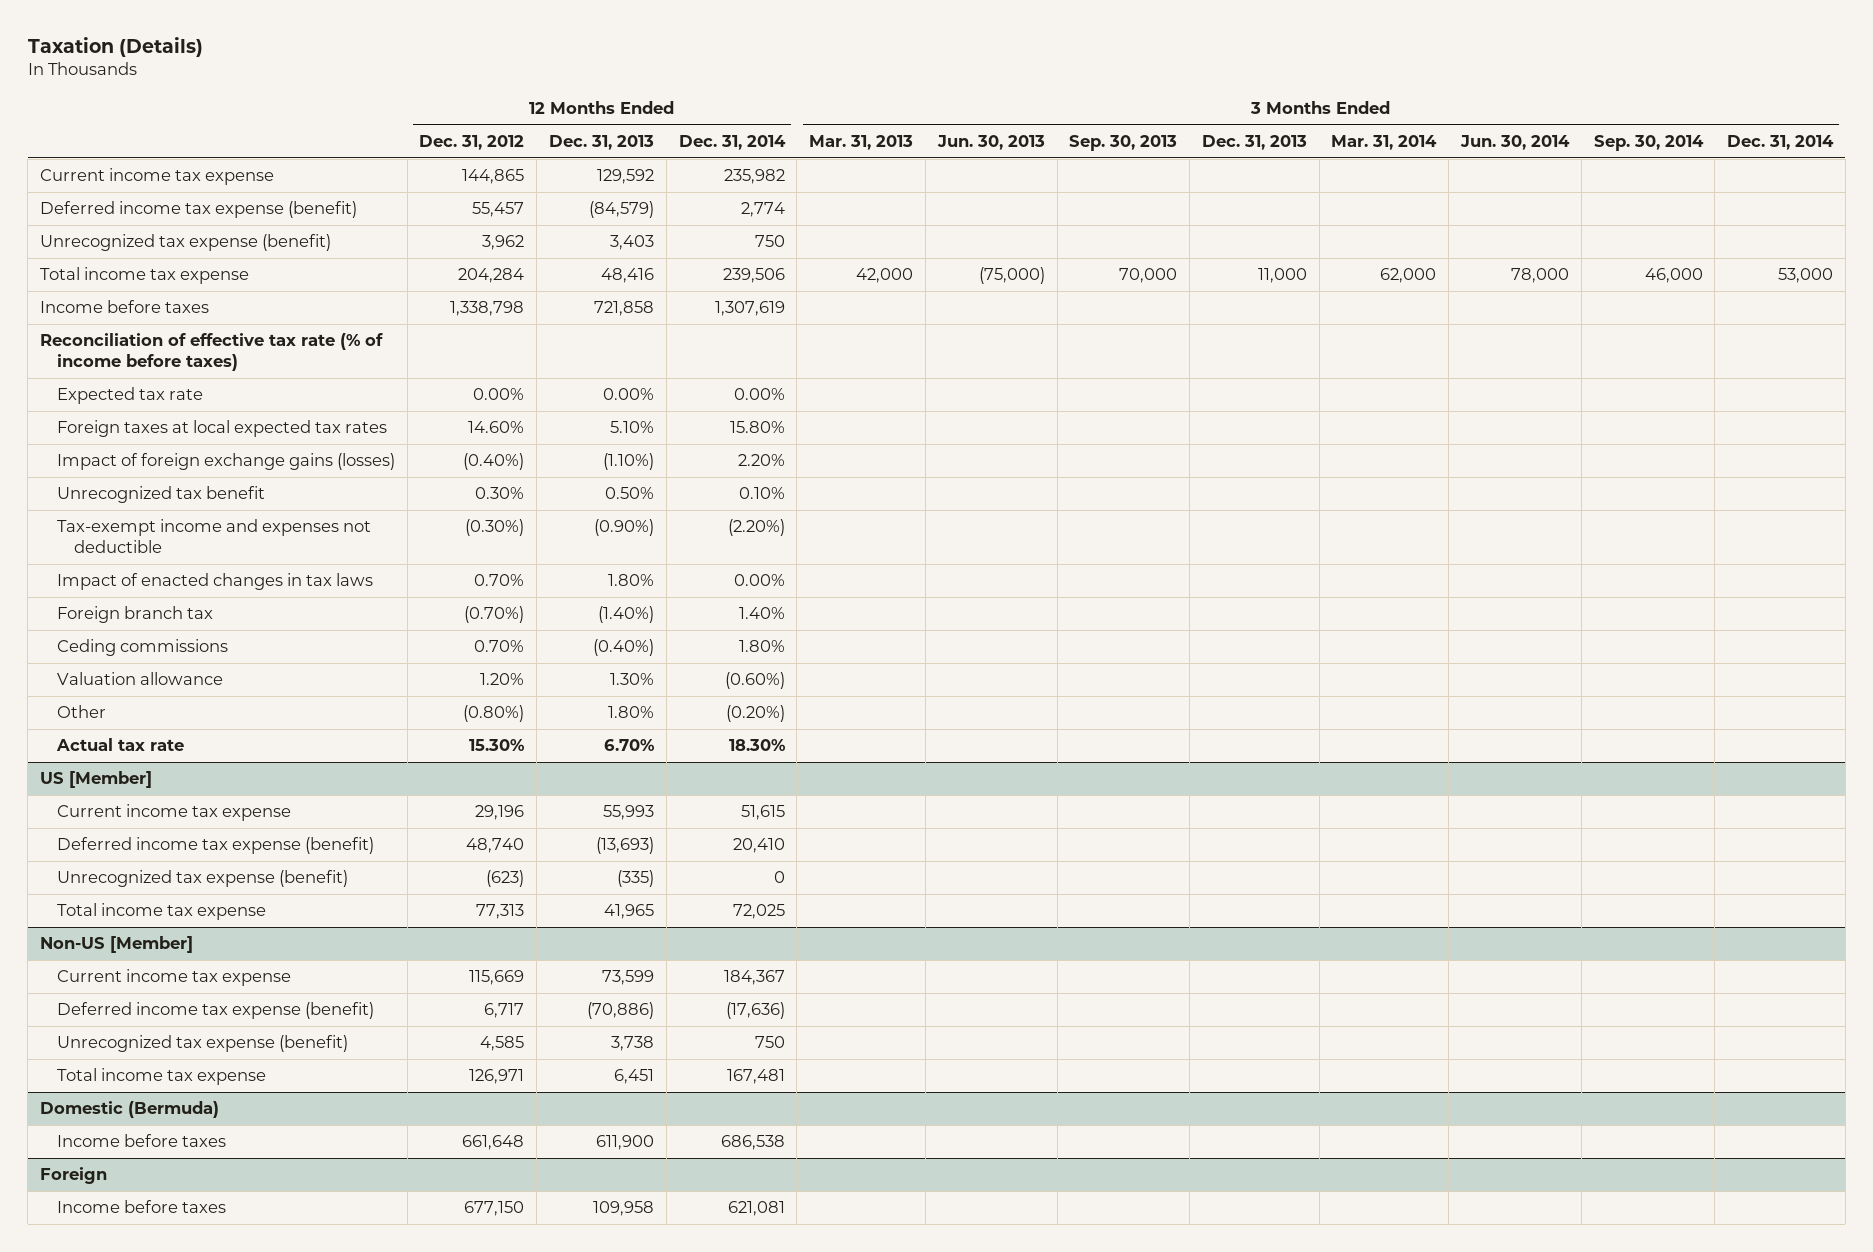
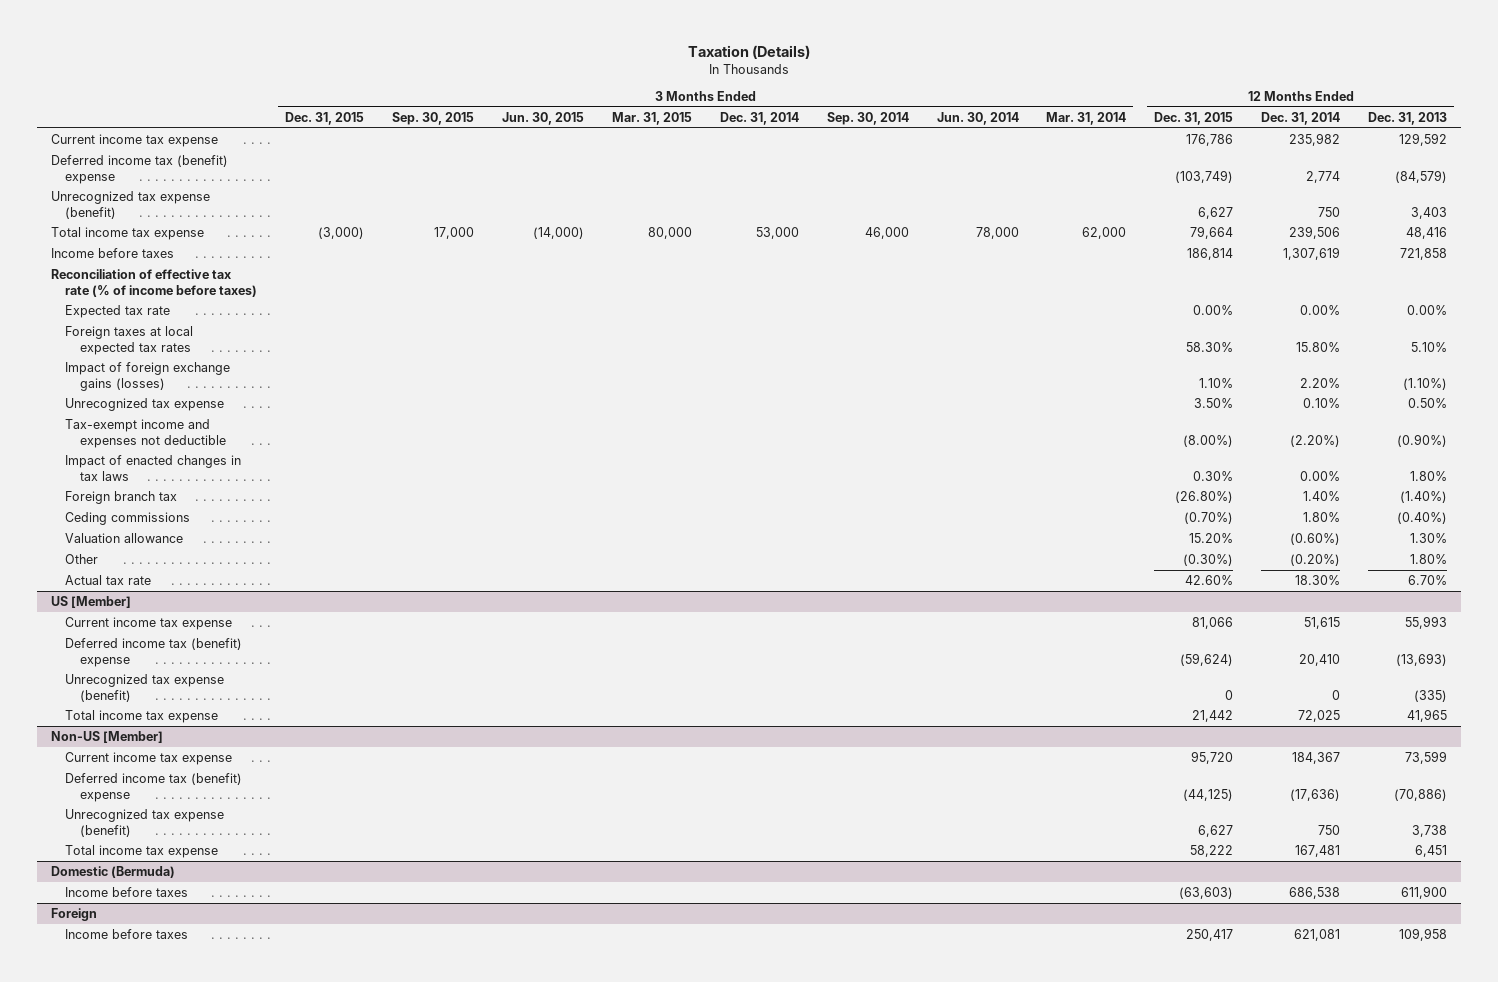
[419,135,525,151] Dec. 31, 2012 -> none
[809,135,914,151] Mar. 31, 2013 -> none
[936,135,1045,151] Jun. 30, 2013 -> none
[1069,135,1178,152] Sep. 30, 2013 -> none
[1201,135,1307,151] Dec. 31, 2013 -> none
none -> [285,111,365,125] Dec. 31, 2015
none -> [392,111,475,125] Sep. 30, 2015
none -> [501,111,584,125] Jun. 30, 2015
none -> [611,111,692,125] Mar. 31, 2015
none -> [1154,111,1234,125] Dec. 31, 2015
[40,201,358,219] Deferred income tax expense (benefit) -> [50,154,228,184] Deferred income tax (benefit) expense
[56,486,265,504] Unrecognized tax benefit -> [65,397,225,411] Unrecognized tax expense
[56,837,374,855] Deferred income tax expense (benefit) -> [65,637,243,667] Deferred income tax (benefit) expense
[56,1002,374,1020] Deferred income tax expense (benefit) -> [65,772,243,802] Deferred income tax (benefit) expense

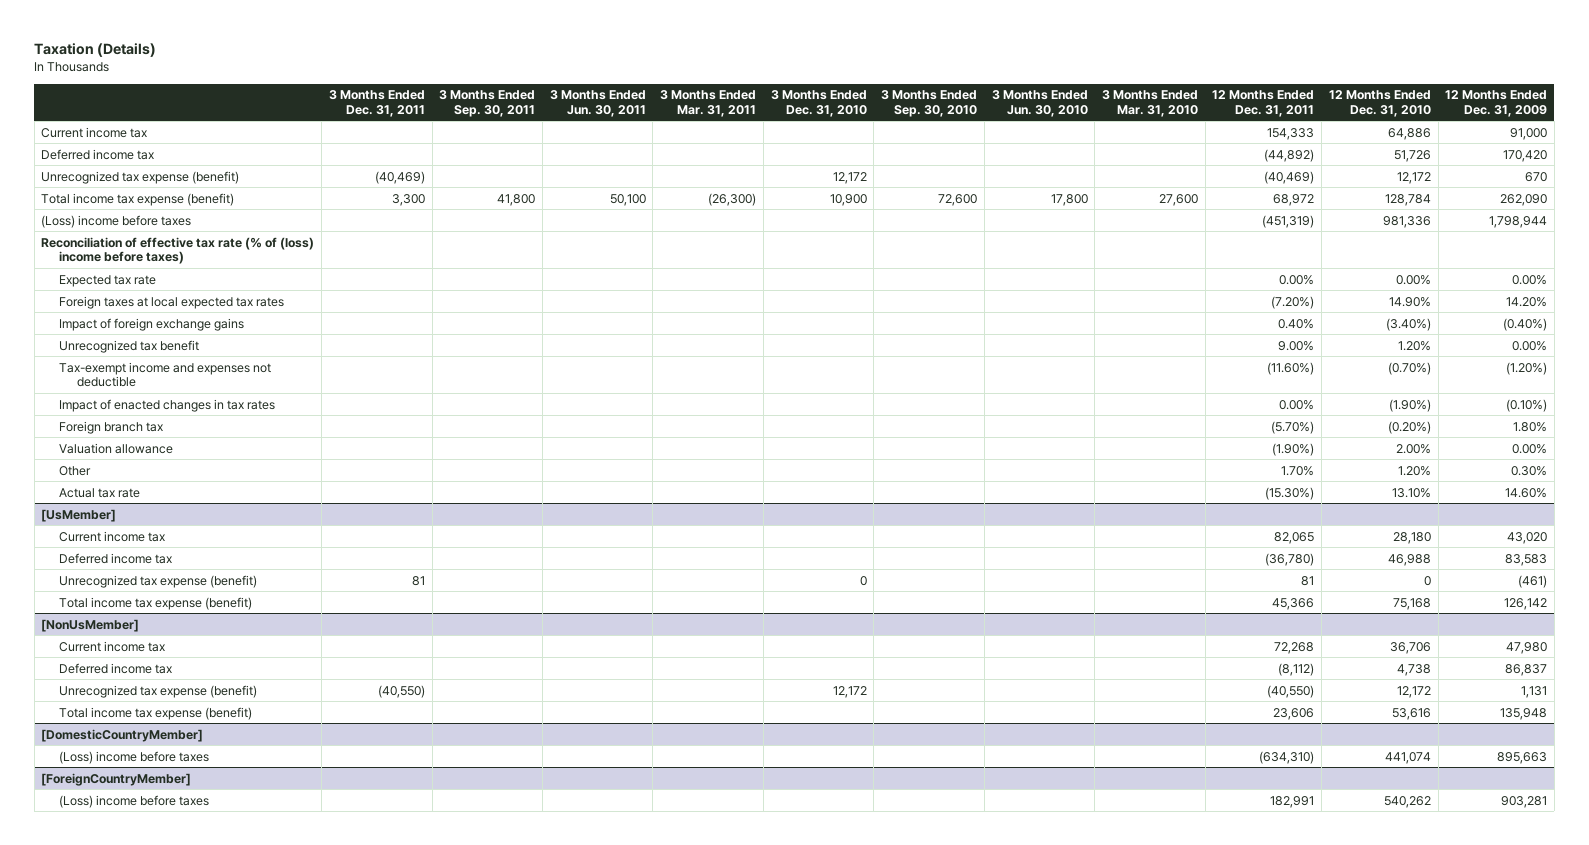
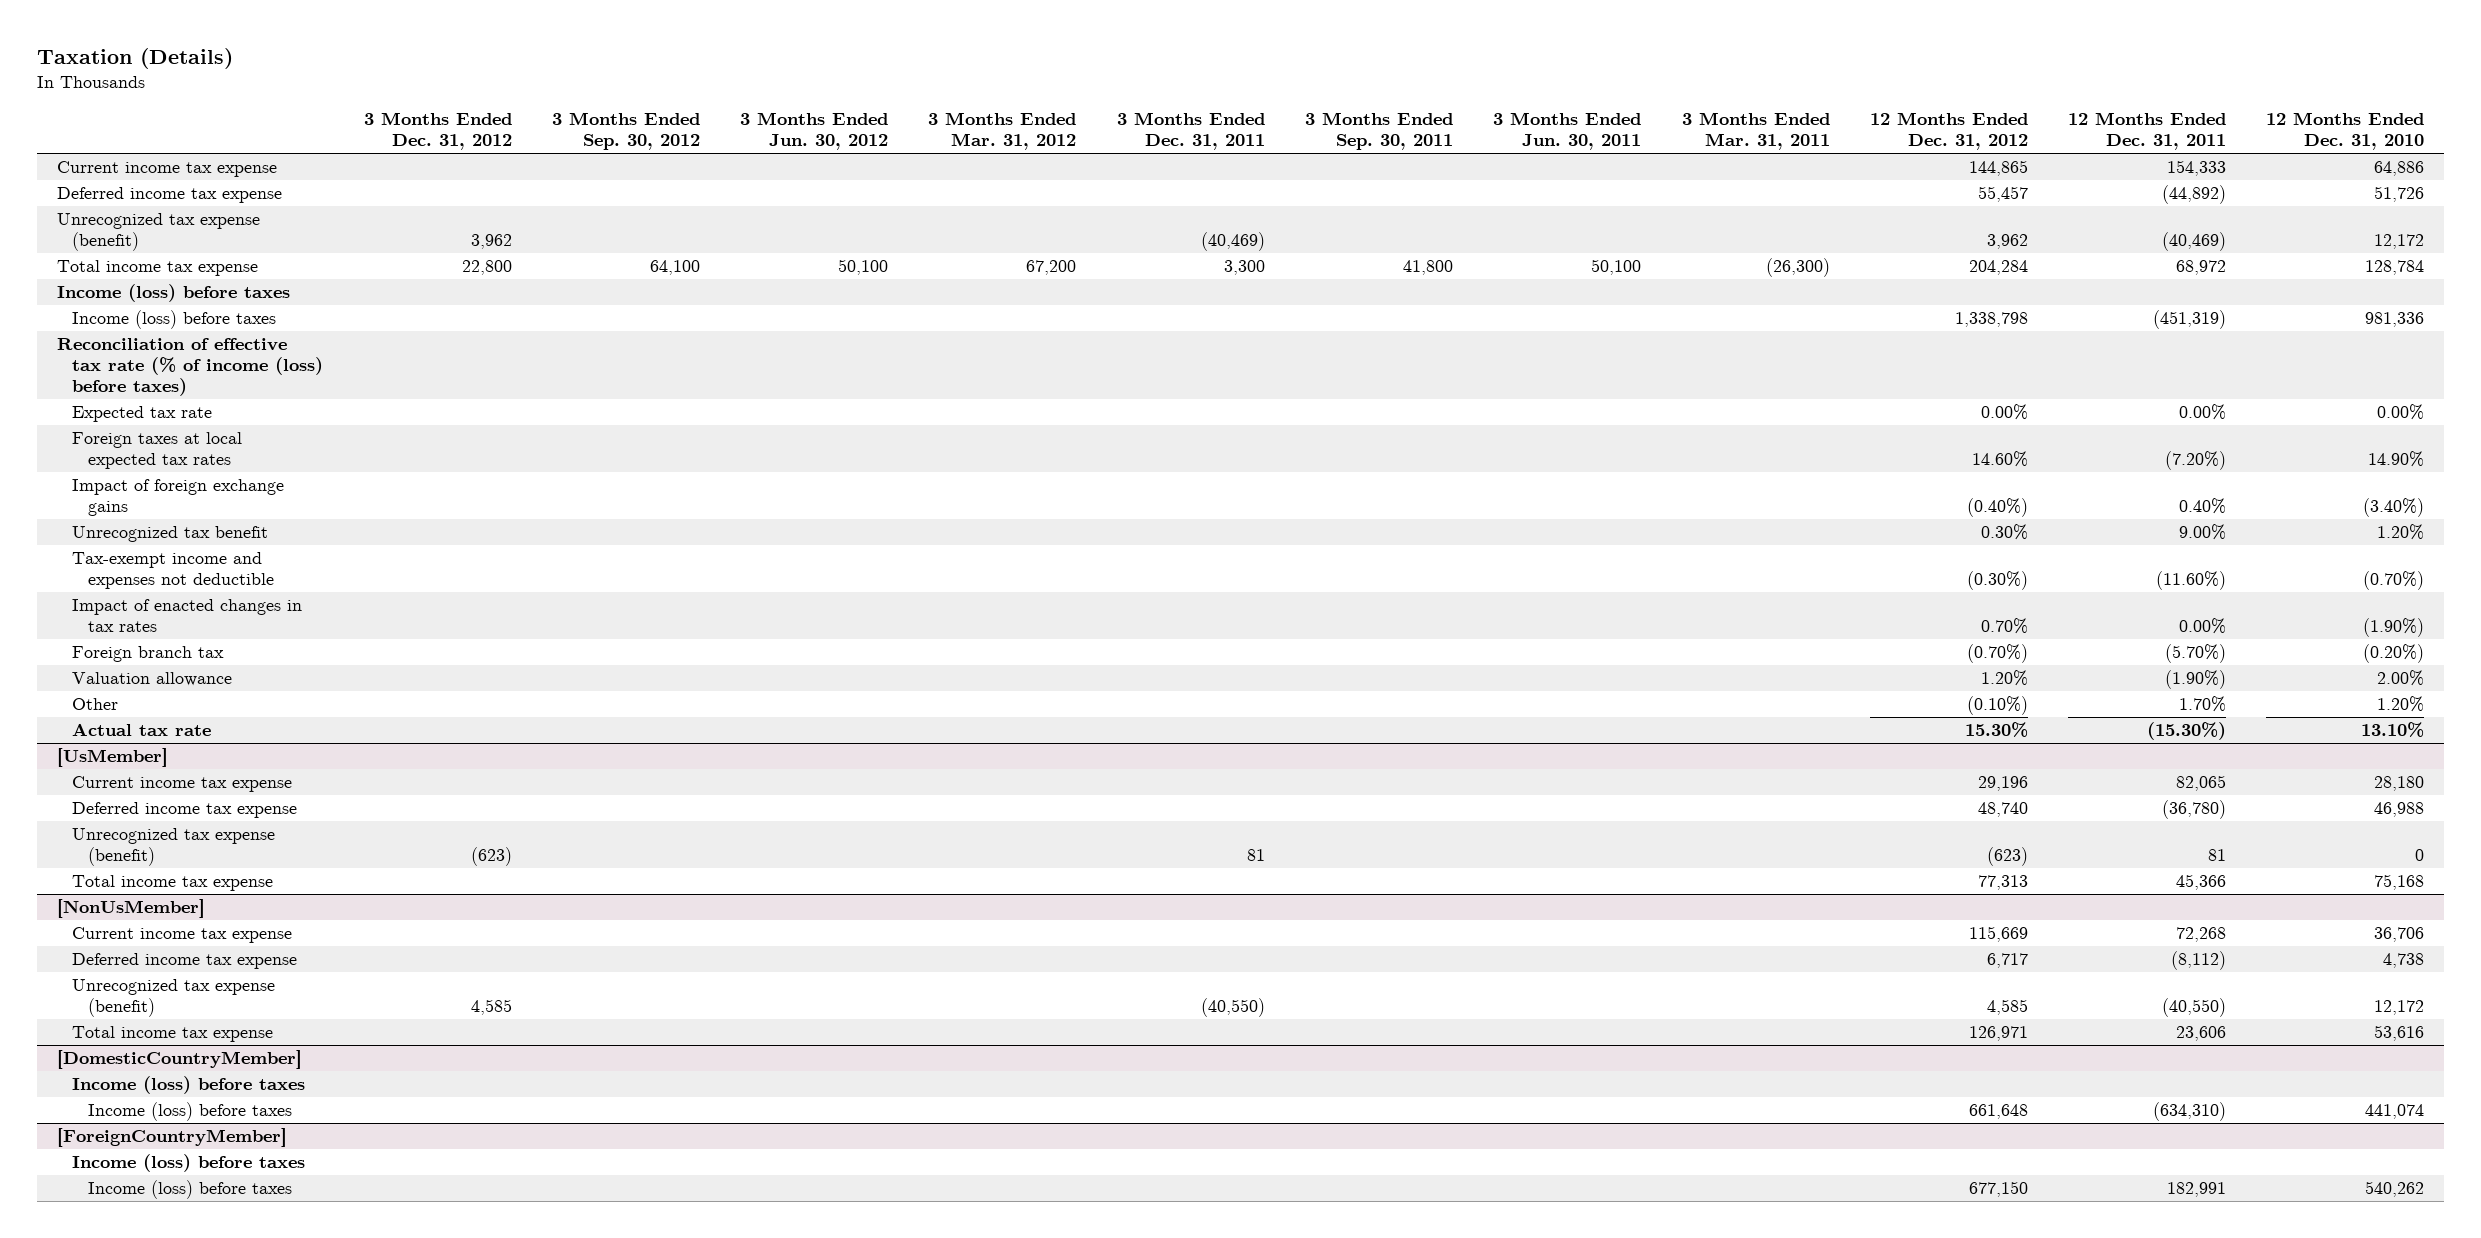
[770,90,867,117] 3 Months Ended Dec. 31, 2010 -> none
[881,90,978,117] 3 Months Ended Sep. 30, 2010 -> none
[991,90,1088,117] 3 Months Ended Jun. 30, 2010 -> none
[1101,90,1198,117] 3 Months Ended Mar. 31, 2010 -> none
[1445,90,1548,117] 12 Months Ended Dec. 31, 2009 -> none
none -> [363,112,512,151] 3 Months Ended Dec. 31, 2012
none -> [551,112,700,151] 3 Months Ended Sep. 30, 2012
none -> [740,112,889,151] 3 Months Ended Jun. 30, 2012
none -> [928,112,1077,151] 3 Months Ended Mar. 31, 2012
none -> [1869,112,2028,151] 12 Months Ended Dec. 31, 2012
[41,126,148,138] Current income tax -> [56,161,277,178] Current income tax expense
[41,148,155,160] Deferred income tax -> [56,187,282,204] Deferred income tax expense
[41,192,235,206] Total income tax expense (benefit) -> [56,260,258,277] Total income tax expense
none -> [56,284,290,303] Income (loss) before taxes
[41,214,192,228] (Loss) income before taxes -> [72,310,277,330] Income (loss) before taxes
[41,236,315,265] Reconciliation of effective tax rate (% of (loss) income before taxes) -> [56,338,324,397] Reconciliation of effective tax rate (% of income (loss) before taxes)
[59,530,166,542] Current income tax -> [72,776,293,793] Current income tax expense
[59,552,173,564] Deferred income tax -> [72,802,298,819] Deferred income tax expense
[59,596,253,610] Total income tax expense (benefit) -> [72,875,274,892] Total income tax expense
[59,640,166,652] Current income tax -> [72,927,293,944] Current income tax expense
[59,662,173,674] Deferred income tax -> [72,953,298,970] Deferred income tax expense
[59,706,253,720] Total income tax expense (benefit) -> [72,1026,274,1043] Total income tax expense
none -> [72,1076,306,1095] Income (loss) before taxes
[59,750,210,764] (Loss) income before taxes -> [88,1102,293,1122] Income (loss) before taxes
none -> [72,1154,306,1173] Income (loss) before taxes
[59,794,210,808] (Loss) income before taxes -> [88,1180,293,1200] Income (loss) before taxes

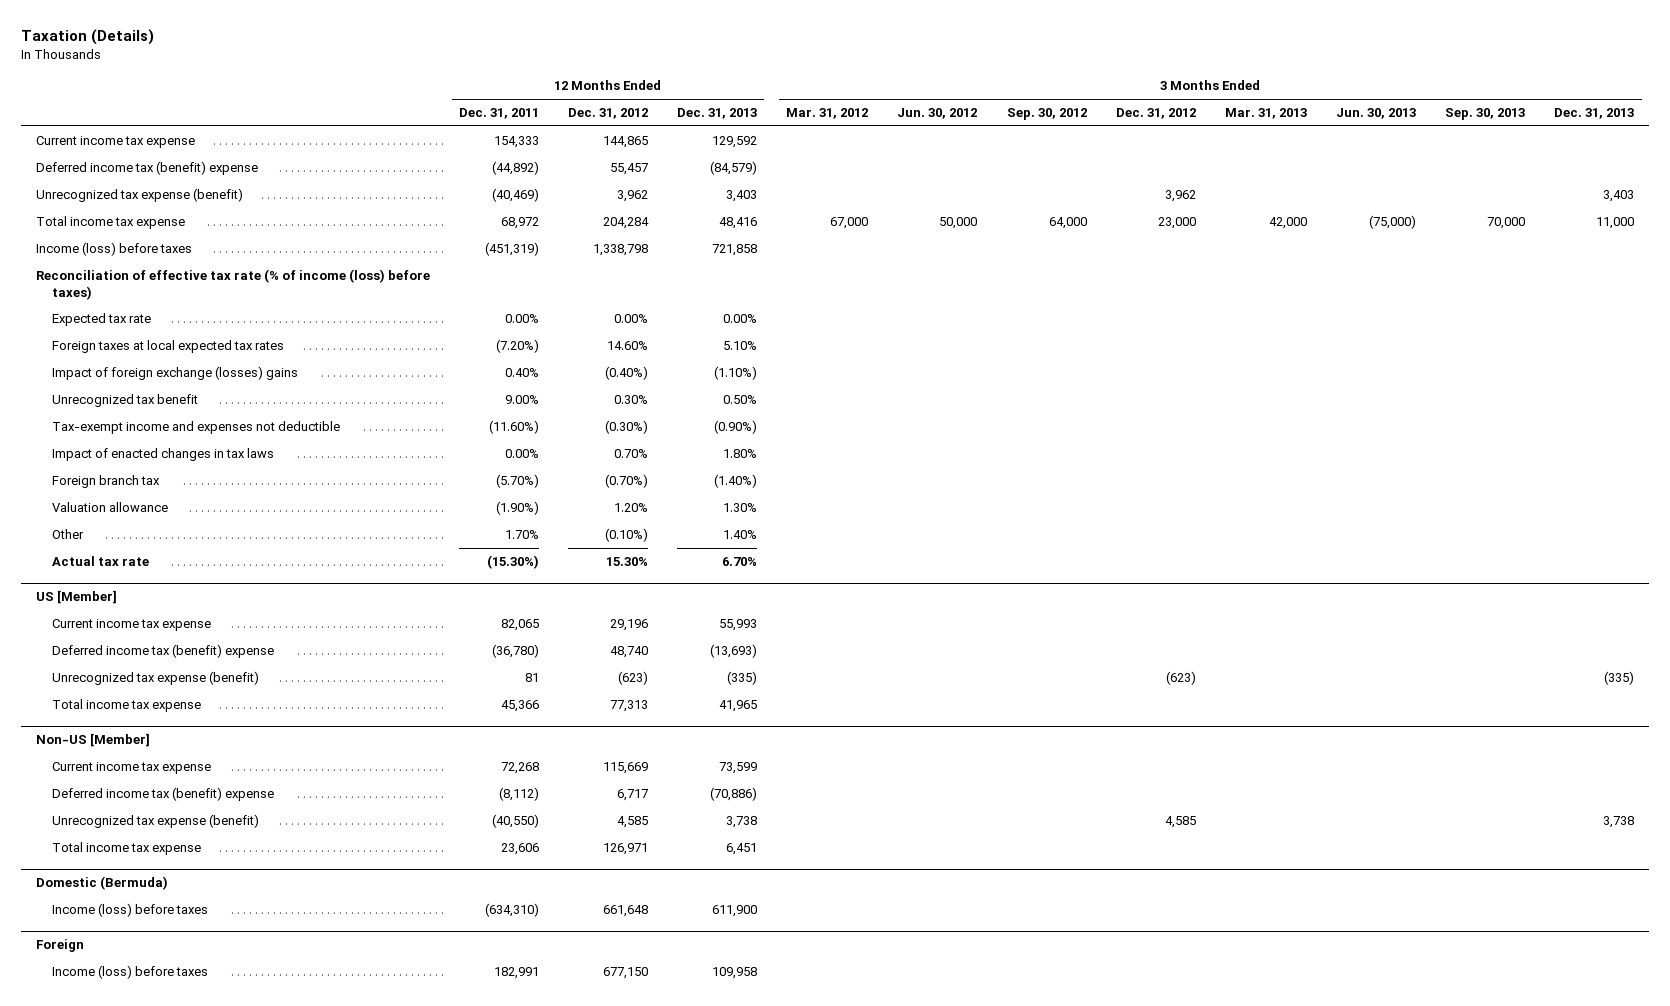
[1116,112,1265,151] 3 Months Ended Dec. 31, 2011 -> none
[1305,112,1454,151] 3 Months Ended Sep. 30, 2011 -> none
[1493,112,1642,151] 3 Months Ended Jun. 30, 2011 -> none
[1681,112,1830,151] 3 Months Ended Mar. 31, 2011 -> none
[2266,112,2425,151] 12 Months Ended Dec. 31, 2010 -> none
none -> [677,108,758,120] Dec. 31, 2013
none -> [1224,108,1307,120] Mar. 31, 2013
none -> [1336,108,1417,120] Jun. 30, 2013
none -> [1445,108,1526,121] Sep. 30, 2013
none -> [1554,108,1635,120] Dec. 31, 2013
[56,187,282,204] Deferred income tax expense -> [35,161,258,176] Deferred income tax (benefit) expense
[56,284,290,303] Income (loss) before taxes -> none
[461,260,512,276] 22,800 -> [1157,217,1196,230] 23,000
[649,260,700,276] 64,100 -> [1048,217,1087,230] 64,000
[838,259,889,276] 50,100 -> [939,217,978,230] 50,000
[1026,260,1077,276] 67,200 -> [830,217,869,230] 67,000
[72,479,285,517] Impact of foreign exchange gains -> [52,366,299,381] Impact of foreign exchange (losses) gains
[72,599,303,633] Impact of enacted changes in tax rates -> [52,448,275,462] Impact of enacted changes in tax laws
[56,748,168,768] [UsMember] -> none
none -> [35,590,117,605] US [Member]
[72,802,298,819] Deferred income tax expense -> [52,644,275,659] Deferred income tax (benefit) expense
[56,899,205,919] [NonUsMember] -> none
none -> [35,733,150,748] Non-US [Member]
[72,953,298,970] Deferred income tax expense -> [52,787,275,802] Deferred income tax (benefit) expense
[56,1050,302,1070] [DomesticCountryMember] -> none
[72,1076,306,1095] Income (loss) before taxes -> none
none -> [35,876,168,891] Domestic (Bermuda)
[56,1128,287,1148] [ForeignCountryMember] -> none
[72,1154,306,1173] Income (loss) before taxes -> none
none -> [35,939,84,953] Foreign

